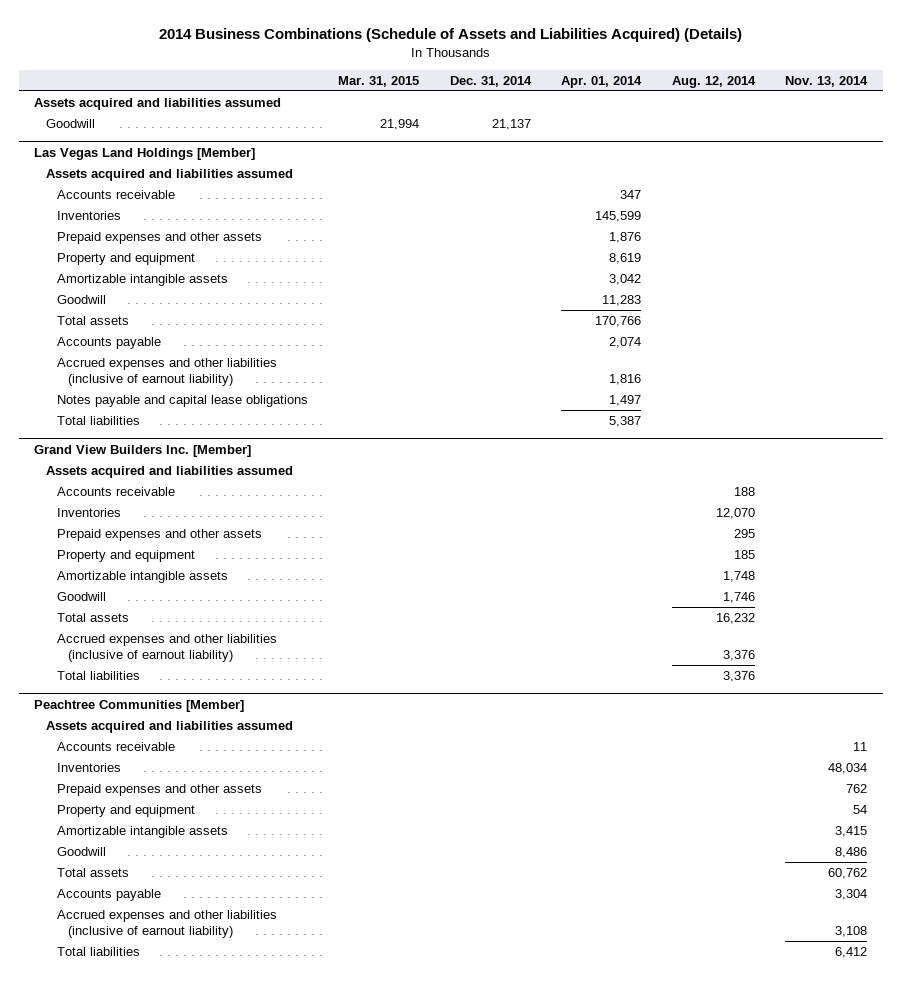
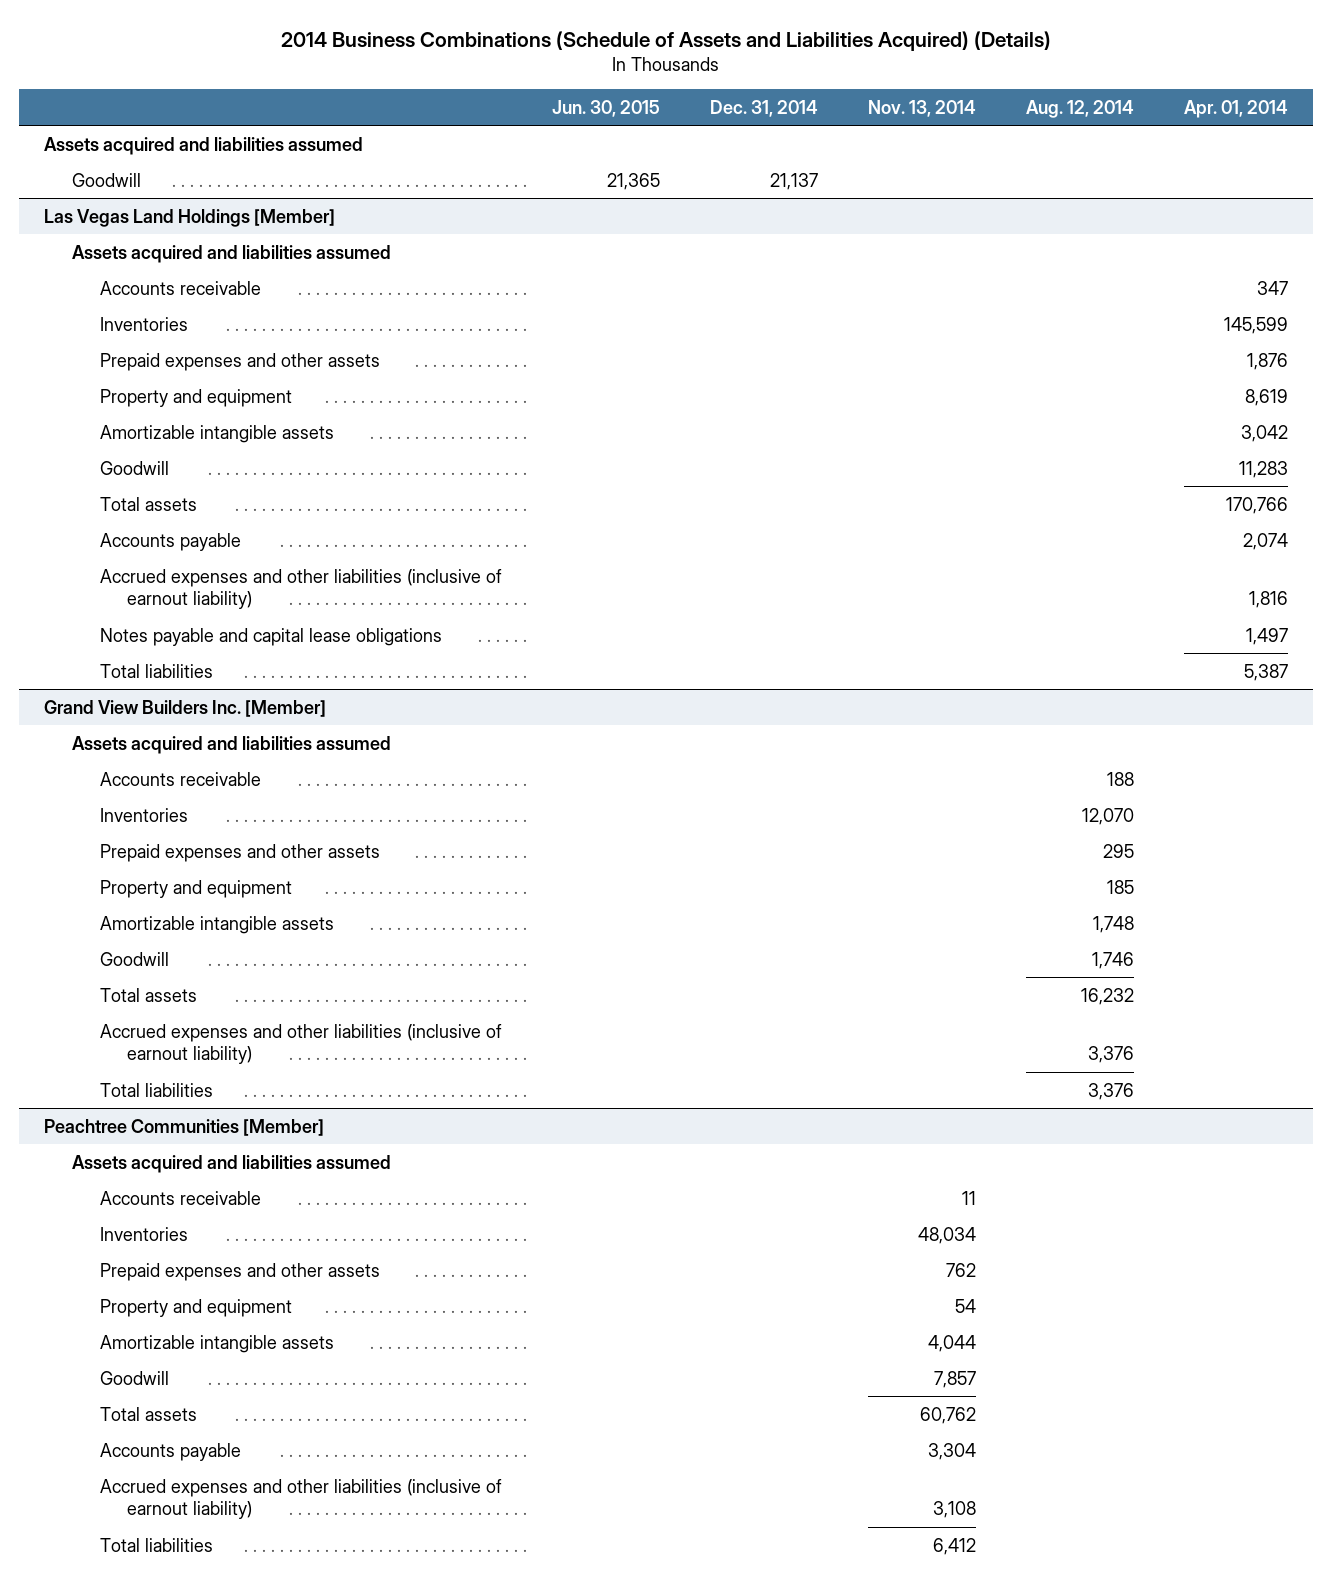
[338,75,420,87] Mar. 31, 2015 -> none
none -> [551,99,660,117] Jun. 30, 2015
[835,825,868,837] 3,415 -> [928,1334,977,1352] 4,044
[835,846,868,858] 8,486 -> [934,1370,977,1388] 7,857

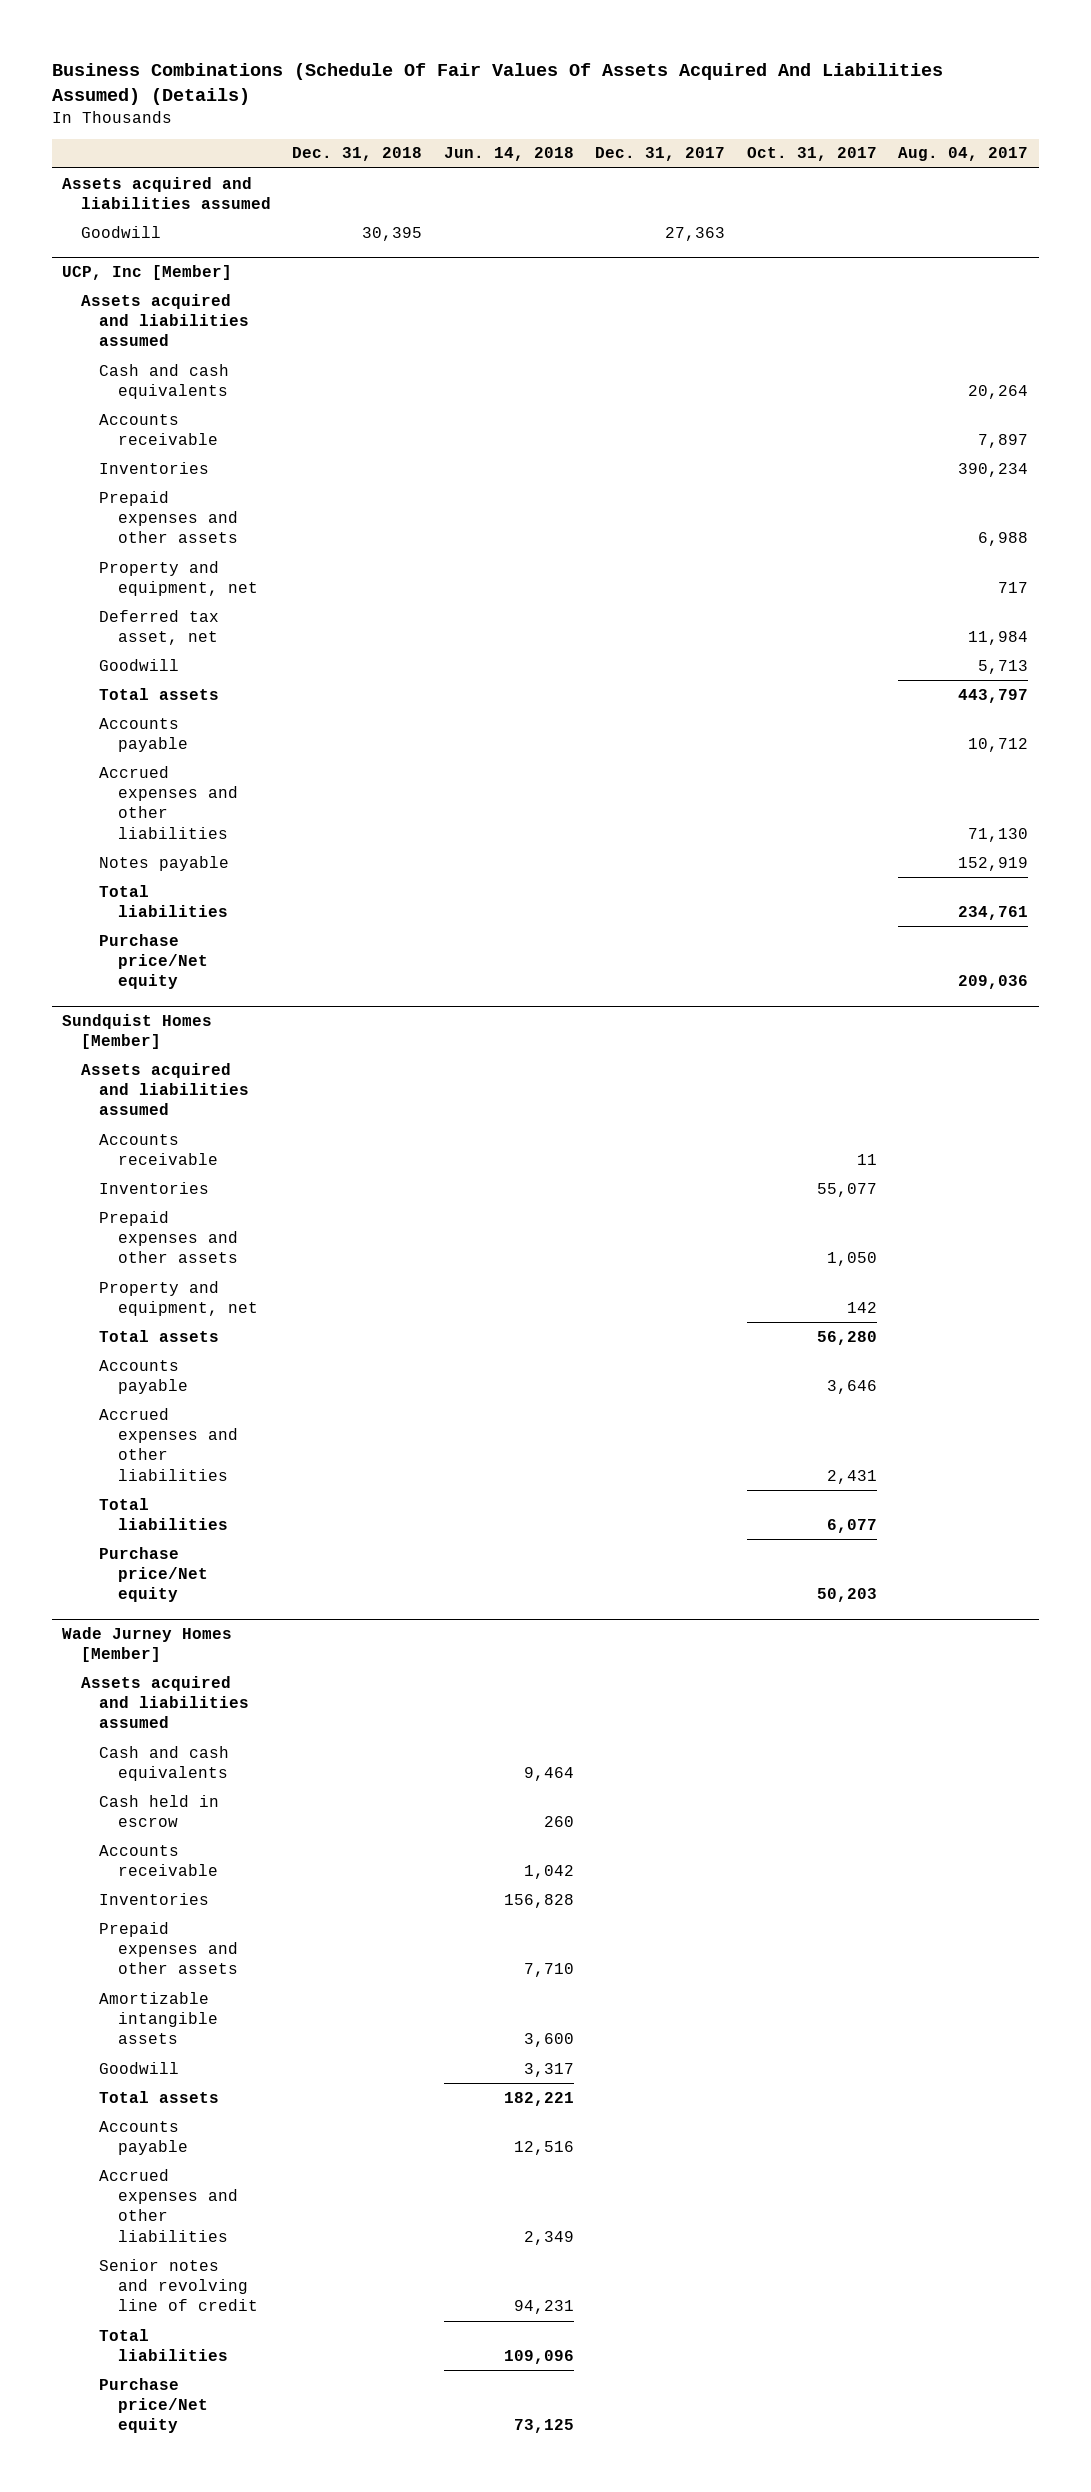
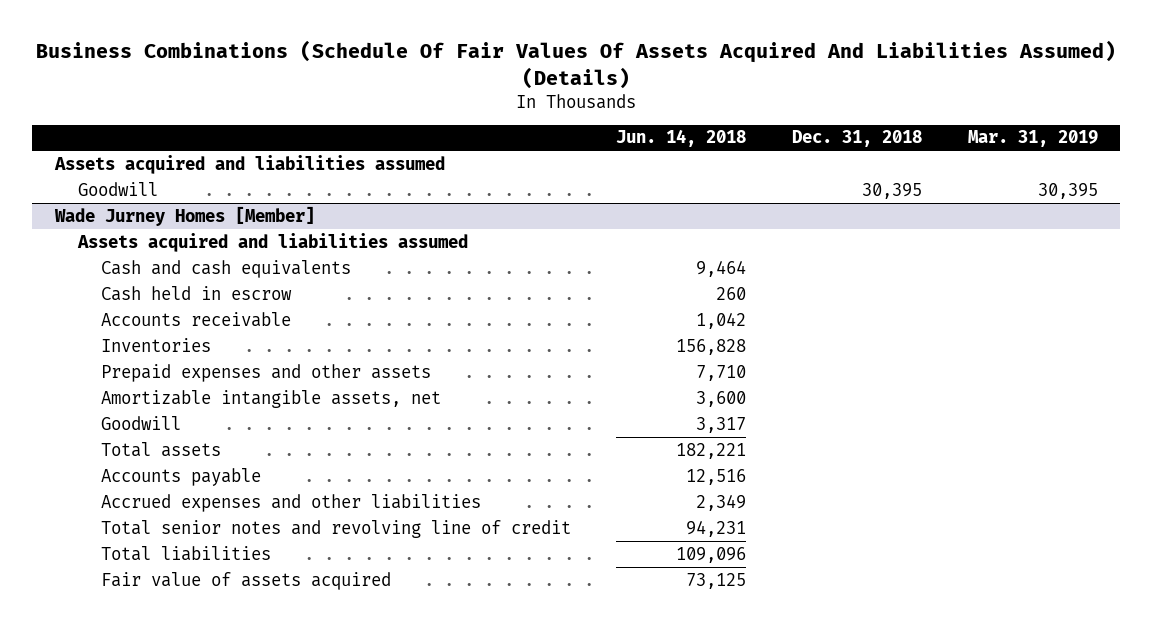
[595,147,726,162] Dec. 31, 2017 -> none
[746,147,877,162] Oct. 31, 2017 -> none
[898,147,1029,162] Aug. 04, 2017 -> none
none -> [967,130,1098,148] Mar. 31, 2019
[62,264,233,280] UCP, Inc [Member] -> none
[80,293,250,347] Assets acquired and liabilities assumed -> none
[99,363,230,400] Cash and cash equivalents -> none
[99,413,218,446] Accounts receivable -> none
[99,461,210,474] Inventories -> none
[99,490,238,544] Prepaid expenses and other assets -> none
[99,560,258,597] Property and equipment, net -> none
[99,609,220,646] Deferred tax asset, net -> none
[99,658,180,671] Goodwill -> none
[99,687,220,700] Total assets -> none
[99,717,188,753] Accounts payable -> none
[99,765,238,839] Accrued expenses and other liabilities -> none
[99,855,230,871] Notes payable -> none
[99,884,228,918] Total liabilities -> none
[99,933,208,990] Purchase price/Net equity -> none
[62,1013,213,1050] Sundquist Homes [Member] -> none
[80,1062,250,1116] Assets acquired and liabilities assumed -> none
[99,1133,218,1166] Accounts receivable -> none
[99,1181,210,1194] Inventories -> none
[99,1210,238,1264] Prepaid expenses and other assets -> none
[99,1280,258,1317] Property and equipment, net -> none
[99,1329,220,1342] Total assets -> none
[99,1359,188,1395] Accounts payable -> none
[99,1407,238,1481] Accrued expenses and other liabilities -> none
[99,1497,228,1531] Total liabilities -> none
[99,1546,208,1603] Purchase price/Net equity -> none
[99,1991,218,2045] Amortizable intangible assets -> [100,389,441,408] Amortizable intangible assets, net
[99,2258,258,2312] Senior notes and revolving line of credit -> [100,519,571,538] Total senior notes and revolving line of credit
[99,2377,208,2434] Purchase price/Net equity -> [100,571,391,590] Fair value of assets acquired

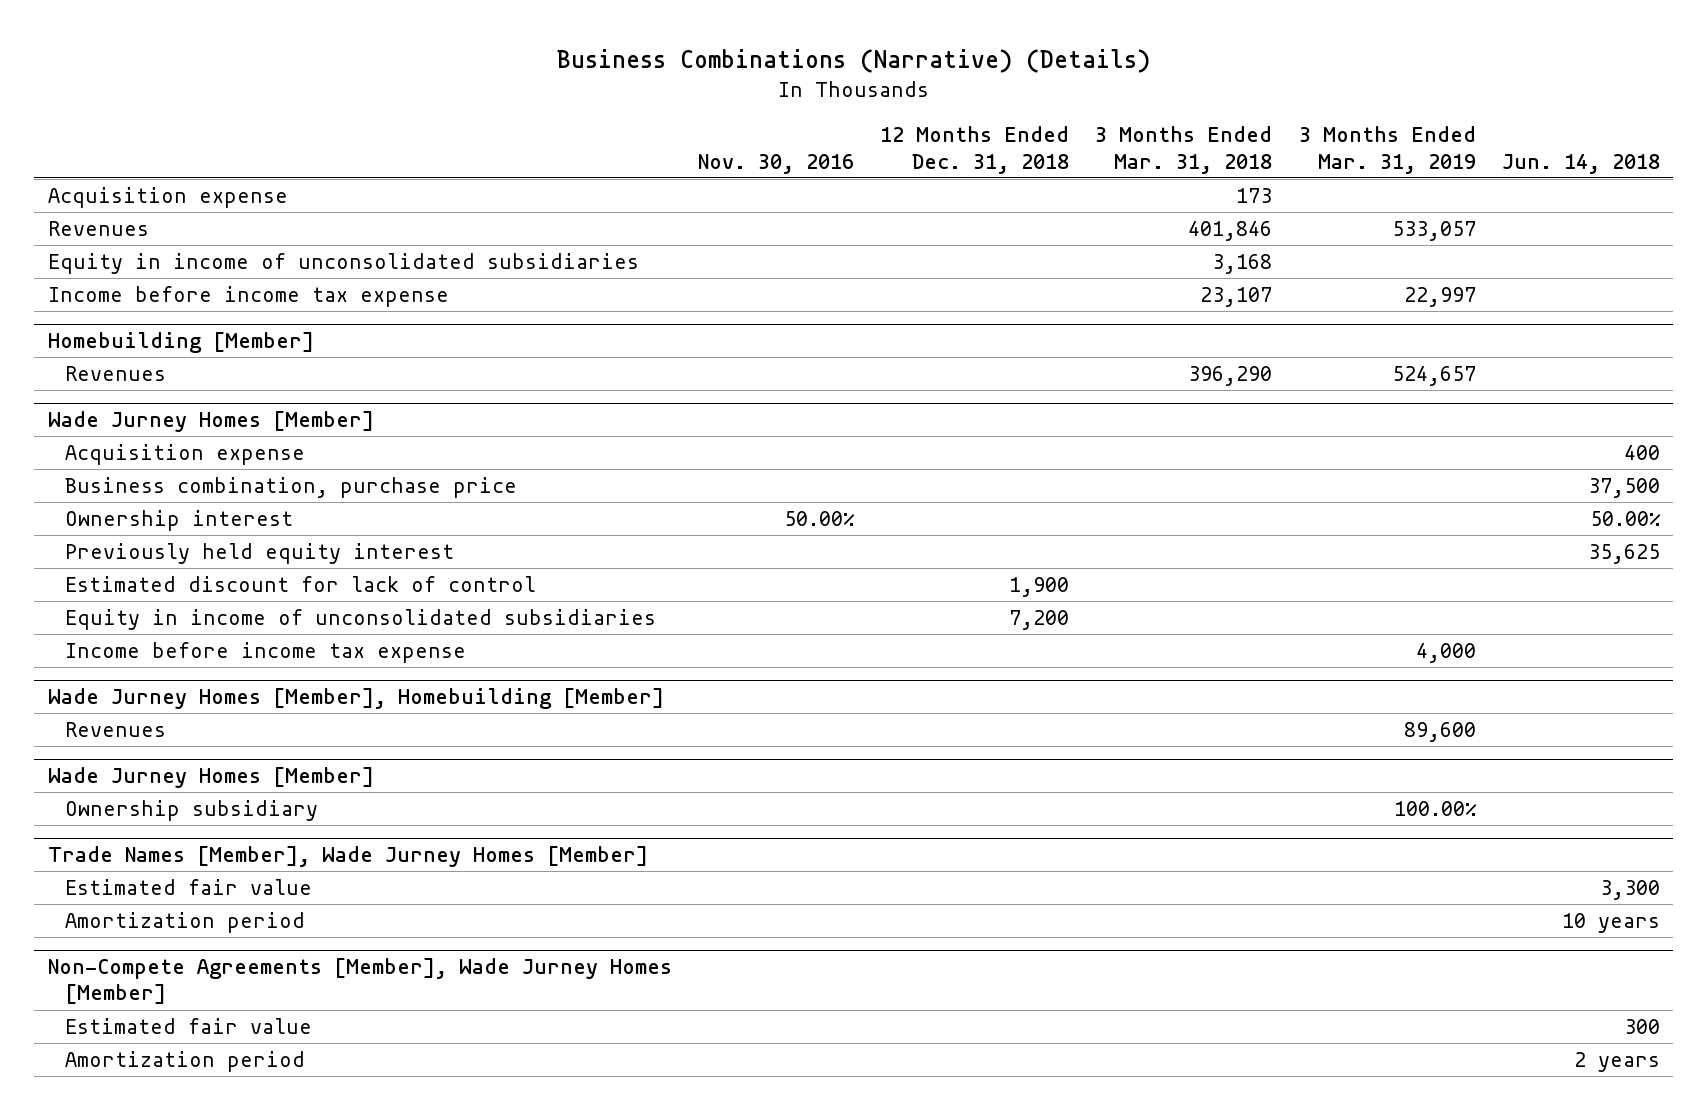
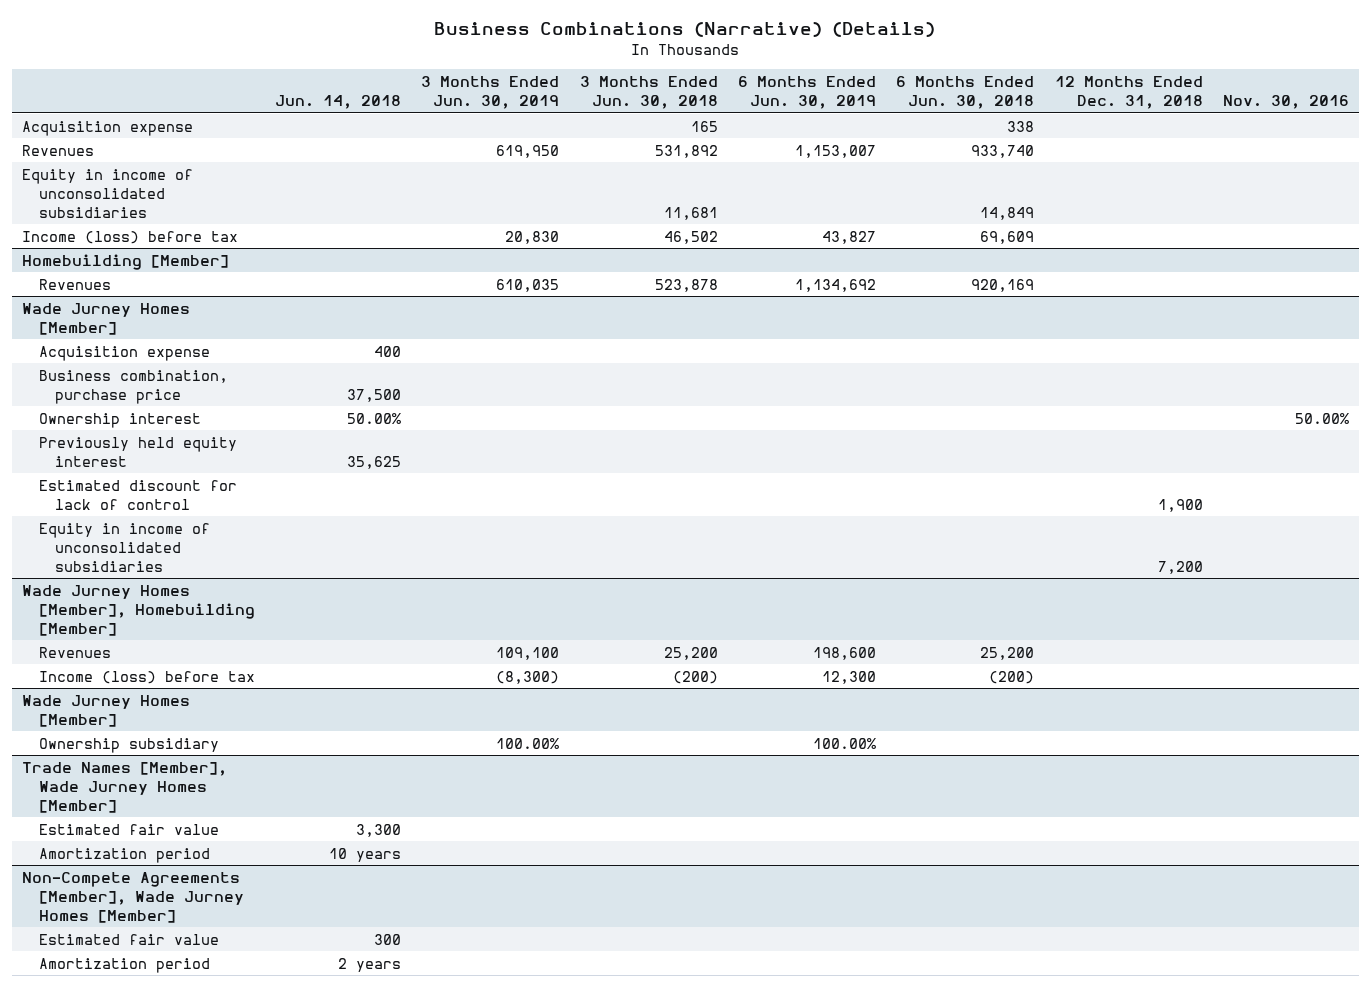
[1095,126,1273,174] 3 Months Ended Mar. 31, 2018 -> none
[1298,126,1476,174] 3 Months Ended Mar. 31, 2019 -> none
none -> [421,76,560,110] 3 Months Ended Jun. 30, 2019
none -> [579,76,718,110] 3 Months Ended Jun. 30, 2018
none -> [737,76,876,110] 6 Months Ended Jun. 30, 2019
none -> [896,76,1035,110] 6 Months Ended Jun. 30, 2018
[47,286,449,308] Income before income tax expense -> [22,230,239,244] Income (loss) before tax
[64,642,466,664] Income before income tax expense -> none
none -> [38,670,255,684] Income (loss) before tax

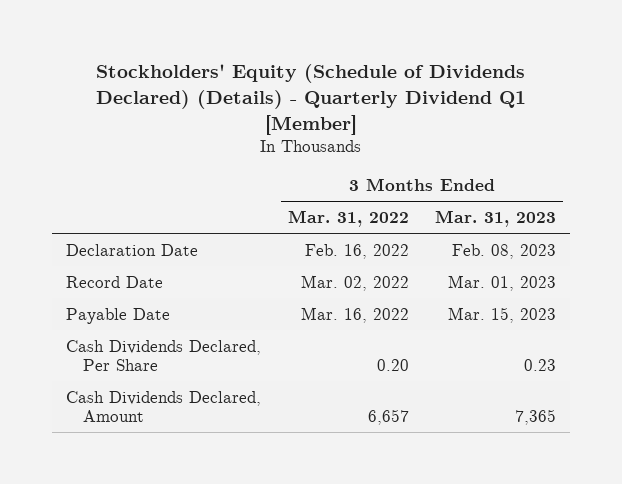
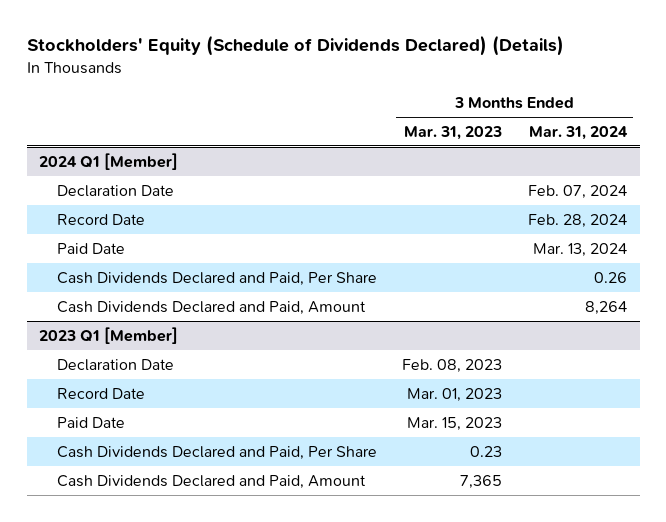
[96,64,527,135] Stockholders' Equity (Schedule of Dividends Declared) (Details) - Quarterly Dividend Q1 [Member] -> [26,35,564,57] Stockholders' Equity (Schedule of Dividends Declared) (Details)
[287,210,409,228] Mar. 31, 2022 -> none
none -> [528,125,628,140] Mar. 31, 2024
none -> [39,152,179,170] 2024 Q1 [Member]
none -> [56,184,174,197] Declaration Date
none -> [56,213,145,225] Record Date
none -> [56,242,125,254] Paid Date
none -> [56,271,377,286] Cash Dividends Declared and Paid, Per Share
none -> [56,300,366,315] Cash Dividends Declared and Paid, Amount
none -> [39,326,179,344] 2023 Q1 [Member]
[65,307,170,324] Payable Date -> [56,416,125,428] Paid Date
[65,339,261,372] Cash Dividends Declared, Per Share -> [56,445,377,460] Cash Dividends Declared and Paid, Per Share
[65,390,261,423] Cash Dividends Declared, Amount -> [56,474,366,489] Cash Dividends Declared and Paid, Amount

